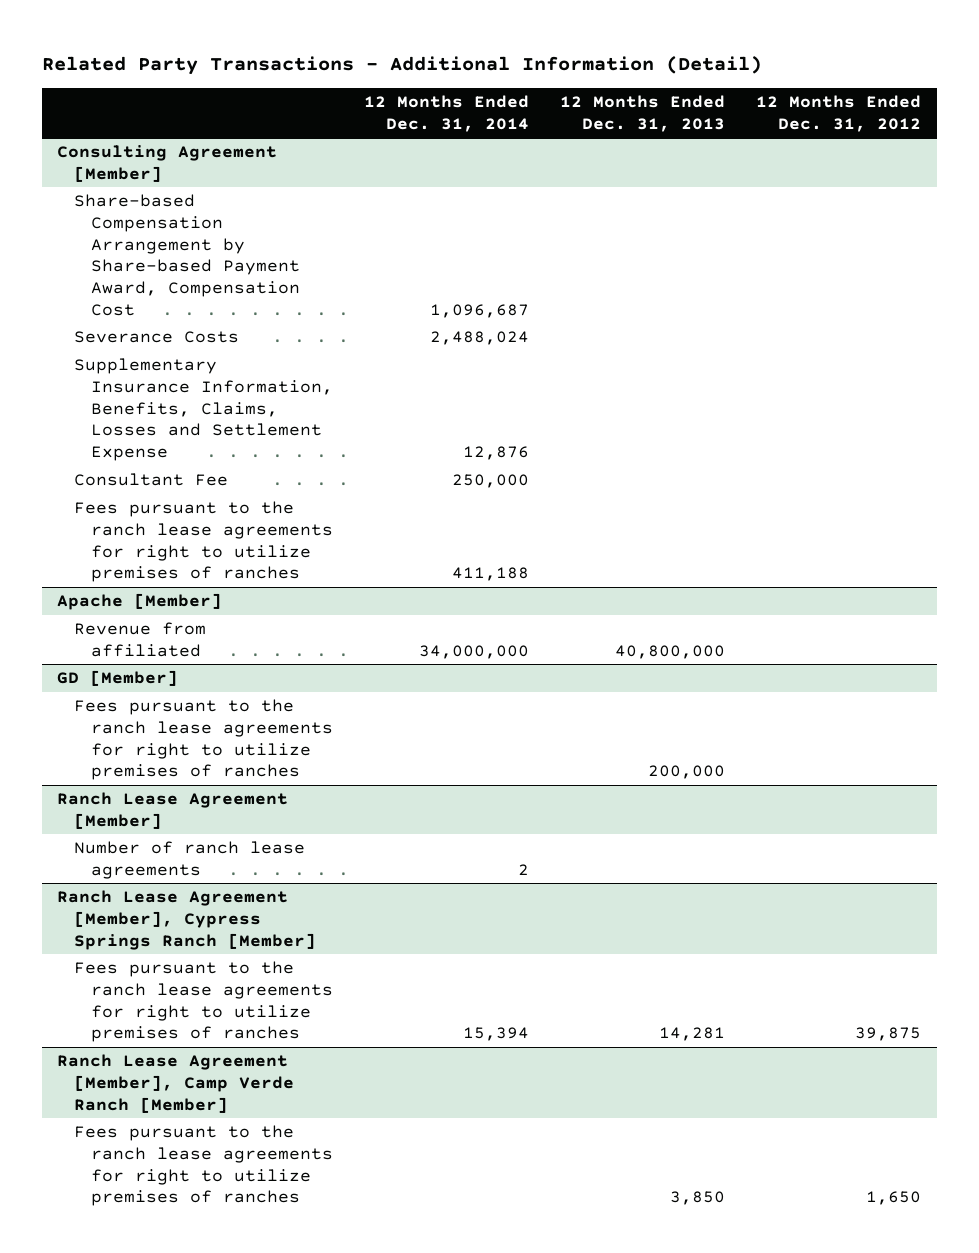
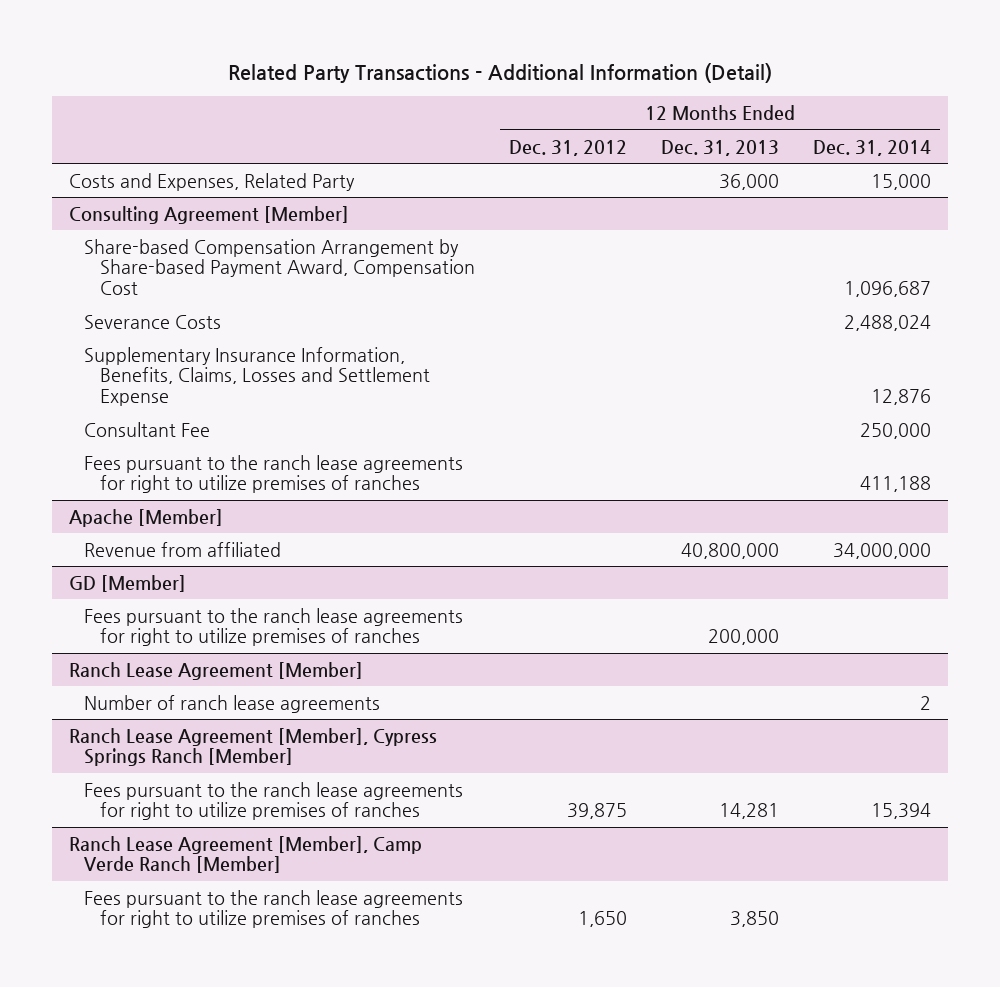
none -> [68,172,355,191] Costs and Expenses, Related Party

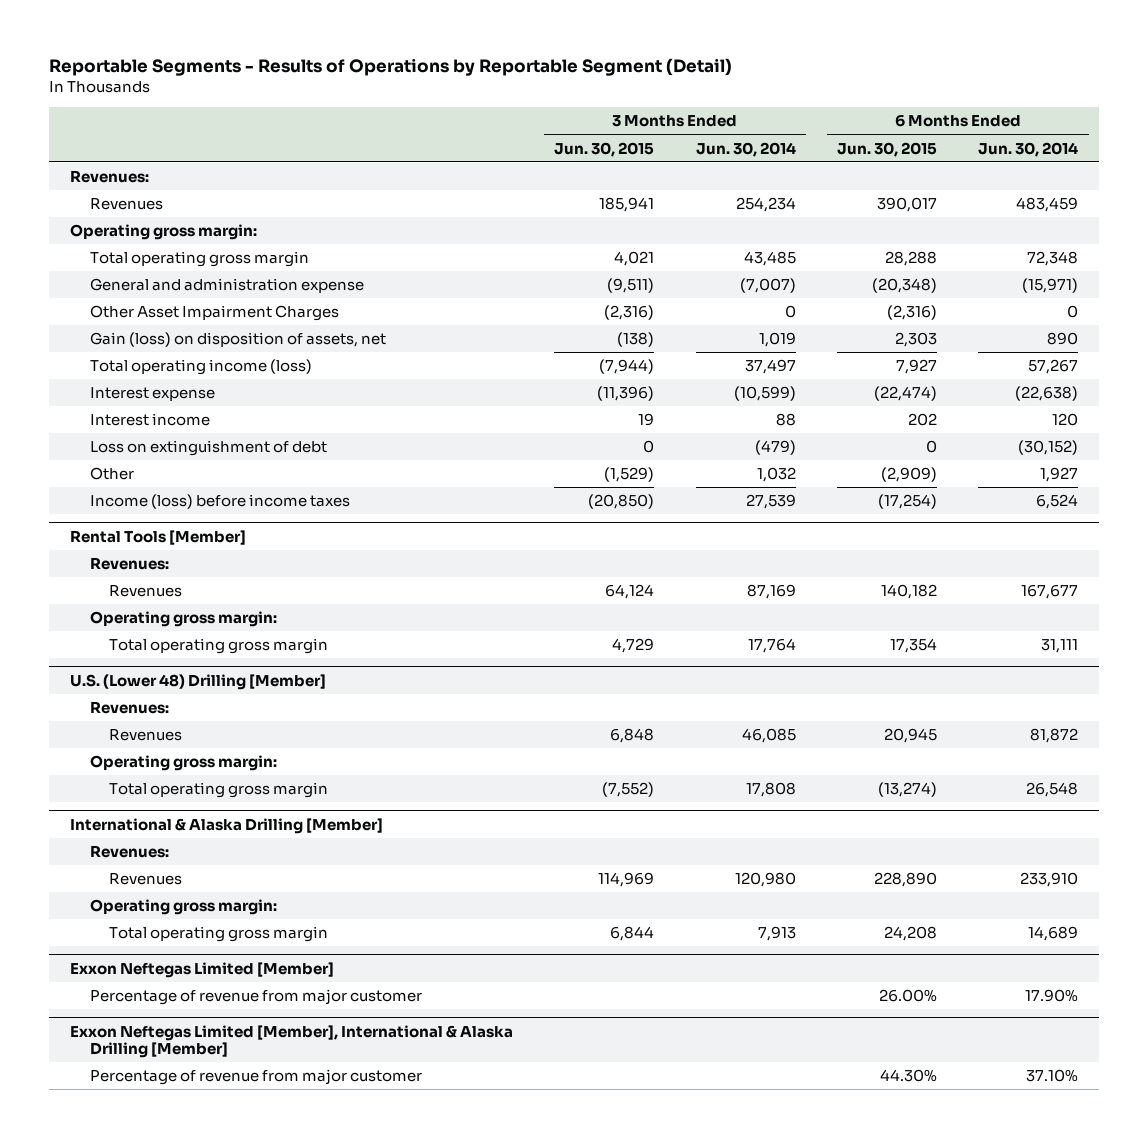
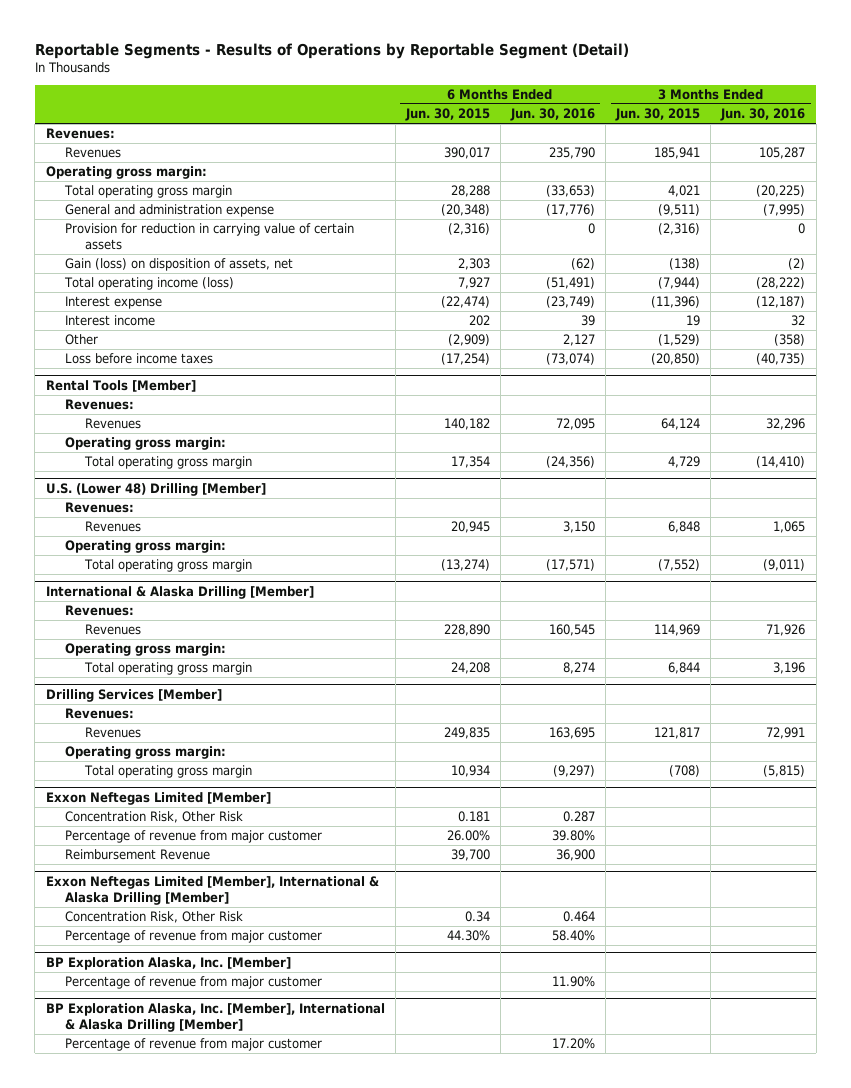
[695,141,796,157] Jun. 30, 2014 -> none
[978,141,1079,157] Jun. 30, 2014 -> none
none -> [510,108,596,122] Jun. 30, 2016
none -> [720,108,806,122] Jun. 30, 2016
[89,305,339,322] Other Asset Impairment Charges -> [65,223,355,250] Provision for reduction in carrying value of certain assets
[89,440,327,457] Loss on extinguishment of debt -> none
[89,494,350,510] Income (loss) before income taxes -> [65,353,214,365] Loss before income taxes
none -> [45,689,222,703] Drilling Services [Member]
none -> [65,708,135,720] Revenues:
none -> [84,727,141,739] Revenues
none -> [65,746,227,760] Operating gross margin:
none -> [83,765,252,779] Total operating gross margin
none -> [65,811,244,824] Concentration Risk, Other Risk
none -> [65,849,211,861] Reimbursement Revenue
none -> [65,911,244,924] Concentration Risk, Other Risk
none -> [45,957,291,971] BP Exploration Alaska, Inc. [Member]
none -> [65,976,323,990] Percentage of revenue from major customer
none -> [45,1003,385,1032] BP Exploration Alaska, Inc. [Member], International & Alaska Drilling [Member]
none -> [65,1038,323,1052] Percentage of revenue from major customer

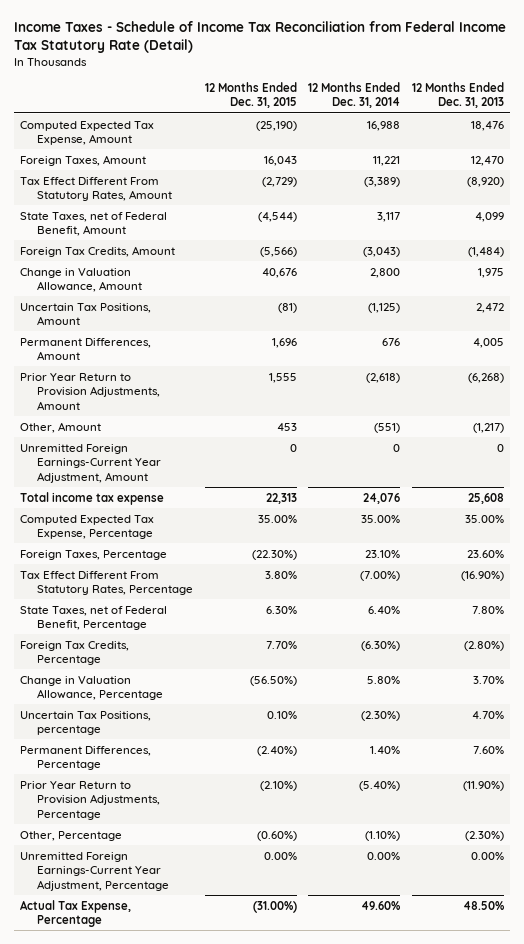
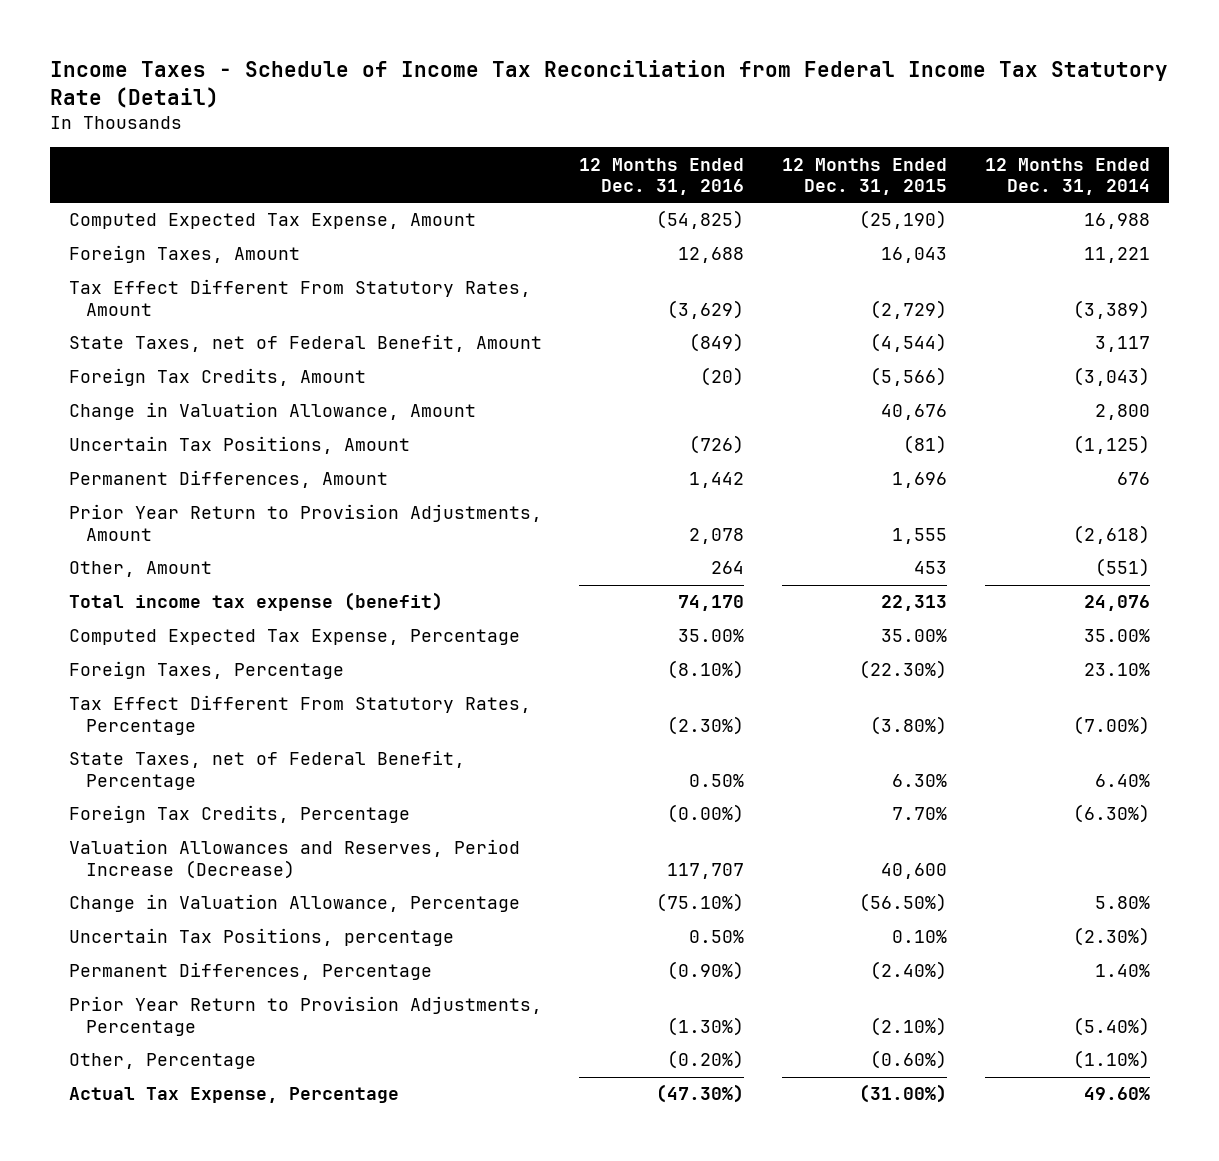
[412,81,505,109] 12 Months Ended Dec. 31, 2013 -> none
none -> [579,157,745,195] 12 Months Ended Dec. 31, 2016
[20,443,161,483] Unremitted Foreign Earnings-Current Year Adjustment, Amount -> none
[20,491,165,505] Total income tax expense -> [68,592,443,612] Total income tax expense (benefit)
[264,570,297,579] 3.80% -> [870,715,948,735] (3.80%)
none -> [68,839,520,879] Valuation Allowances and Reserves, Period Increase (Decrease)
[20,851,169,891] Unremitted Foreign Earnings-Current Year Adjustment, Percentage -> none

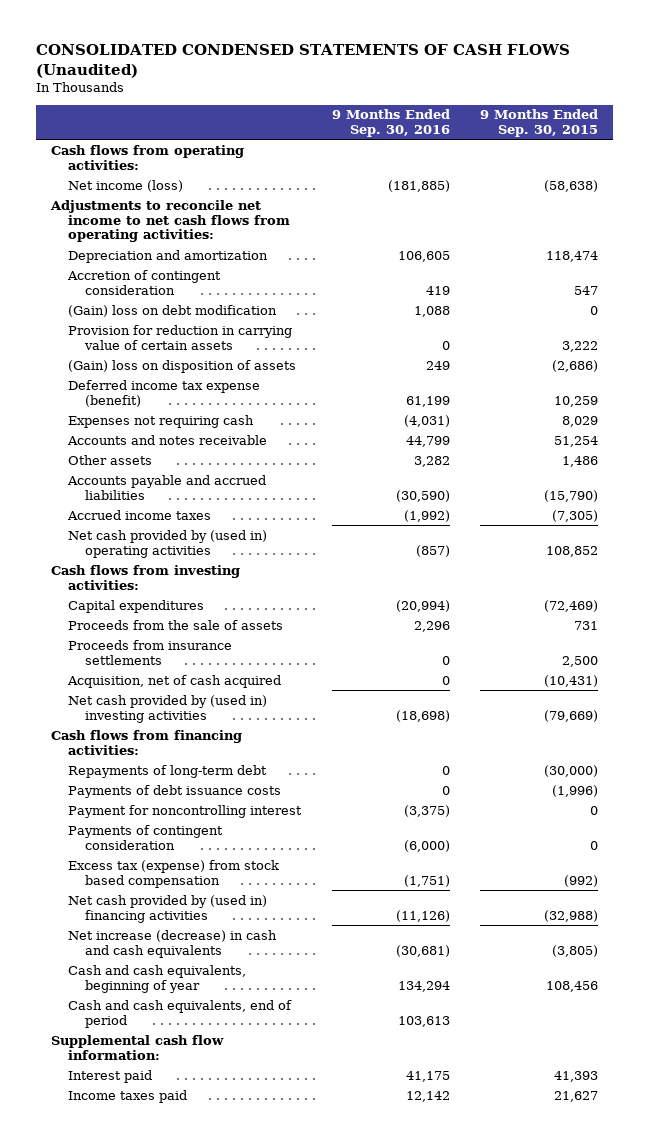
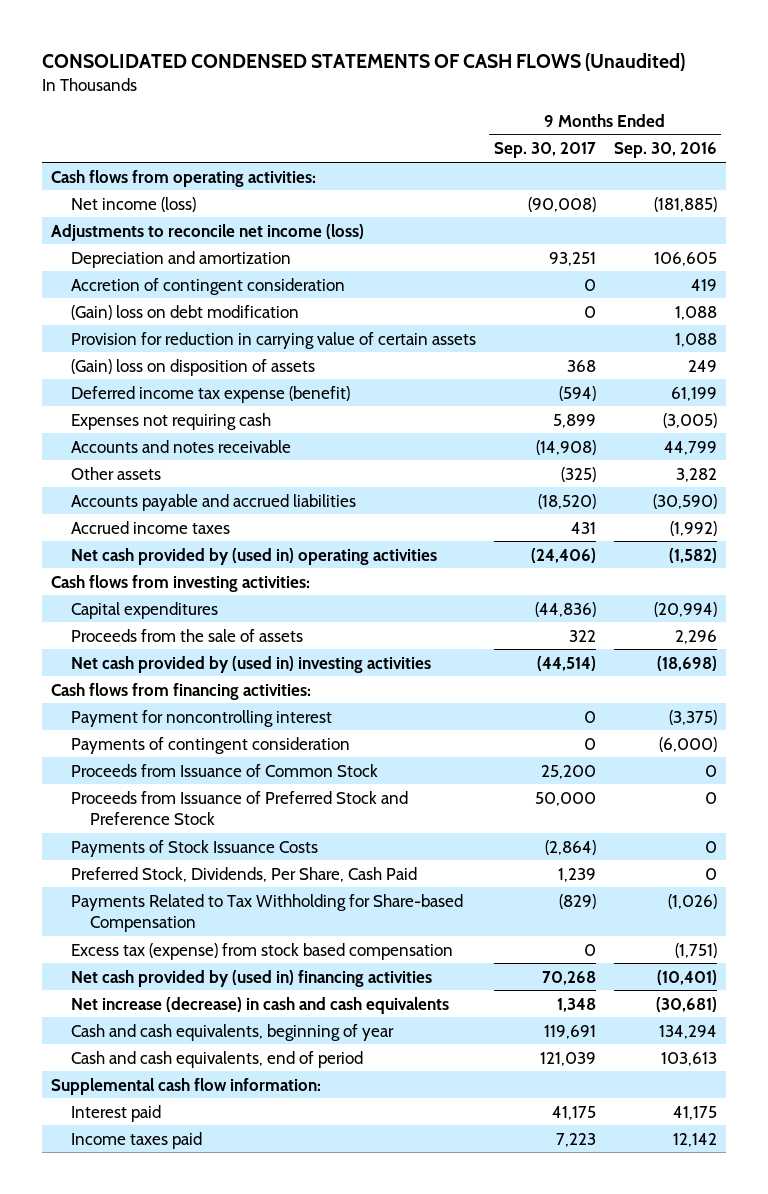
[480,109,599,138] 9 Months Ended Sep. 30, 2015 -> none
none -> [493,142,596,159] Sep. 30, 2017
[50,199,291,243] Adjustments to reconcile net income to net cash flows from operating activities: -> [51,223,365,241] Adjustments to reconcile net income (loss)
[441,340,450,350] 0 -> [674,332,717,347] 1,088
[403,414,450,427] (4,031) -> [662,412,717,428] (3,005)
[415,544,450,557] (857) -> [668,547,717,563] (1,582)
[68,639,233,665] Proceeds from insurance settlements -> none
[67,674,282,688] Acquisition, net of cash acquired -> none
[68,764,268,778] Repayments of long-term debt -> none
[68,784,282,798] Payments of debt issuance costs -> none
none -> [70,763,378,777] Proceeds from Issuance of Common Stock
none -> [70,790,408,825] Proceeds from Issuance of Preferred Stock and Preference Stock
none -> [70,839,318,857] Payments of Stock Issuance Costs
none -> [70,866,417,882] Preferred Stock, Dividends, Per Share, Cash Paid
none -> [70,893,463,932] Payments Related to Tax Withholding for Share-based Compensation
[395,909,450,922] (11,126) -> [656,969,717,985] (10,401)

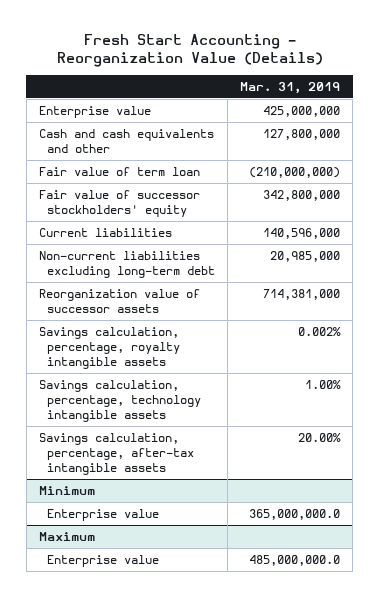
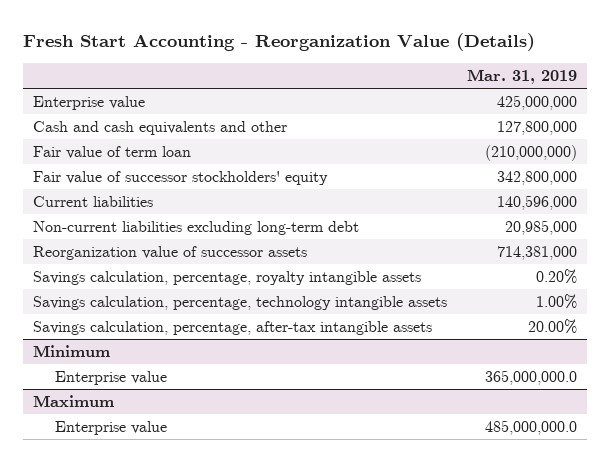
[298,326,342,336] 0.002% -> [535,268,577,284] 0.20%

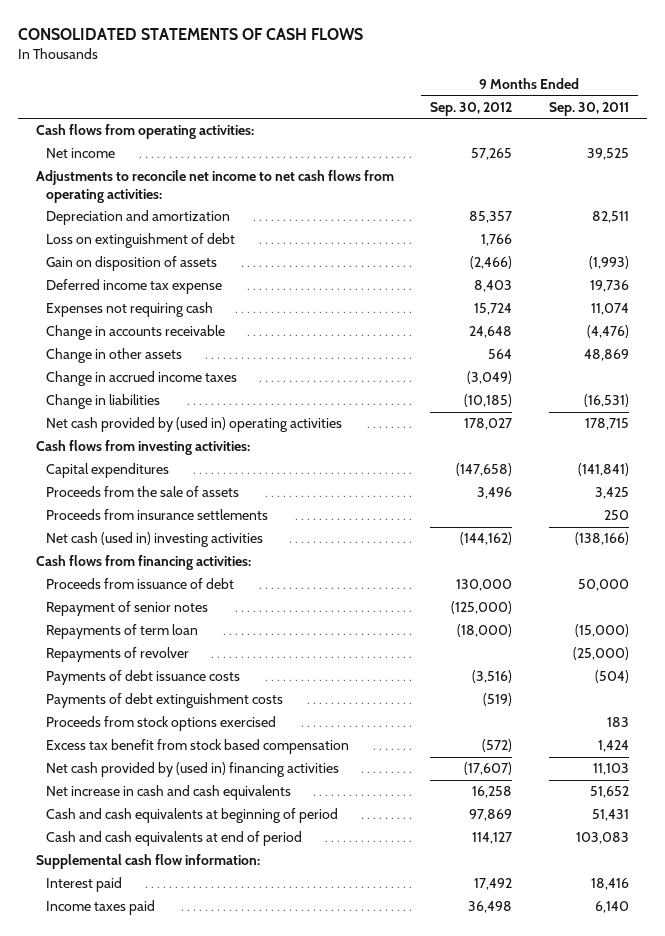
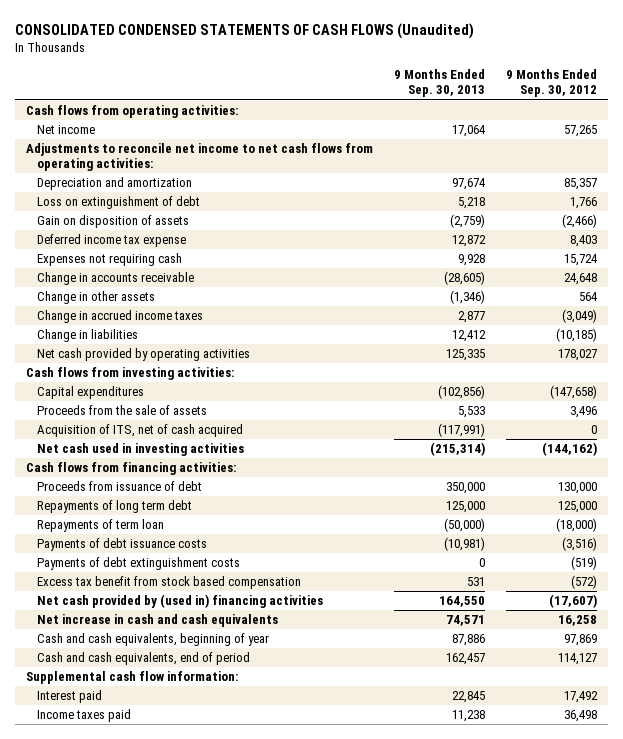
[17,27,363,40] CONSOLIDATED STATEMENTS OF CASH FLOWS -> [15,23,475,40] CONSOLIDATED CONDENSED STATEMENTS OF CASH FLOWS (Unaudited)
[548,101,629,116] Sep. 30, 2011 -> none
none -> [394,69,486,98] 9 Months Ended Sep. 30, 2013
[46,417,343,433] Net cash provided by (used in) operating activities -> [36,348,250,362] Net cash provided by operating activities
[46,509,269,521] Proceeds from insurance settlements -> none
none -> [36,424,243,438] Acquisition of ITS, net of cash acquired
[46,532,264,548] Net cash (used in) investing activities -> [36,443,244,457] Net cash used in investing activities
[46,601,209,617] Repayment of senior notes -> none
none -> [36,500,192,514] Repayments of long term debt
[46,647,190,663] Repayments of revolver -> none
[46,716,277,732] Proceeds from stock options exercised -> none
[46,808,339,824] Cash and cash equivalents at beginning of period -> [36,633,269,647] Cash and cash equivalents, beginning of year
[46,831,303,847] Cash and cash equivalents at end of period -> [36,652,250,666] Cash and cash equivalents, end of period

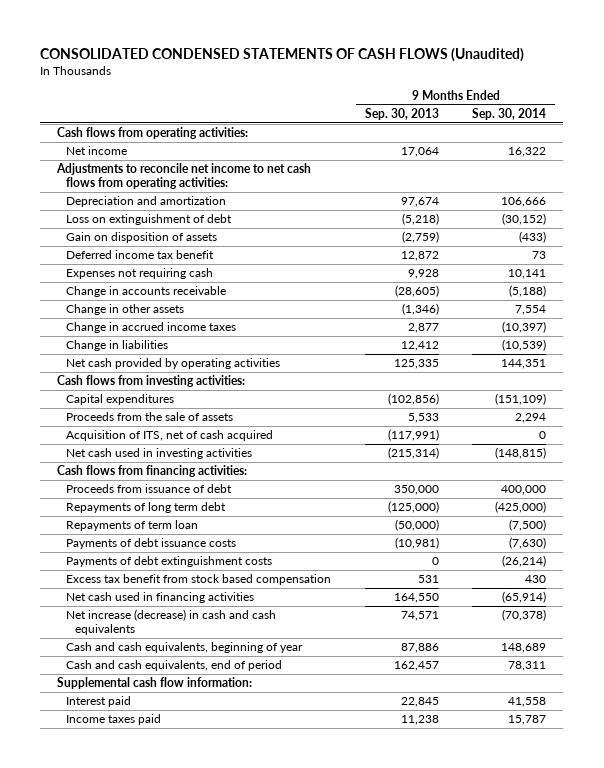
[506,69,598,98] 9 Months Ended Sep. 30, 2012 -> none
none -> [472,107,547,120] Sep. 30, 2014
[458,197,486,210] 5,218 -> [401,213,439,226] (5,218)
[36,234,186,248] Deferred income tax expense -> [65,250,214,260] Deferred income tax benefit
[446,501,486,514] 125,000 -> [387,501,439,514] (125,000)
[36,594,323,609] Net cash provided by (used in) financing activities -> [65,592,254,604] Net cash used in financing activities
[36,614,278,628] Net increase in cash and cash equivalents -> [65,609,276,636] Net increase (decrease) in cash and cash equivalents

